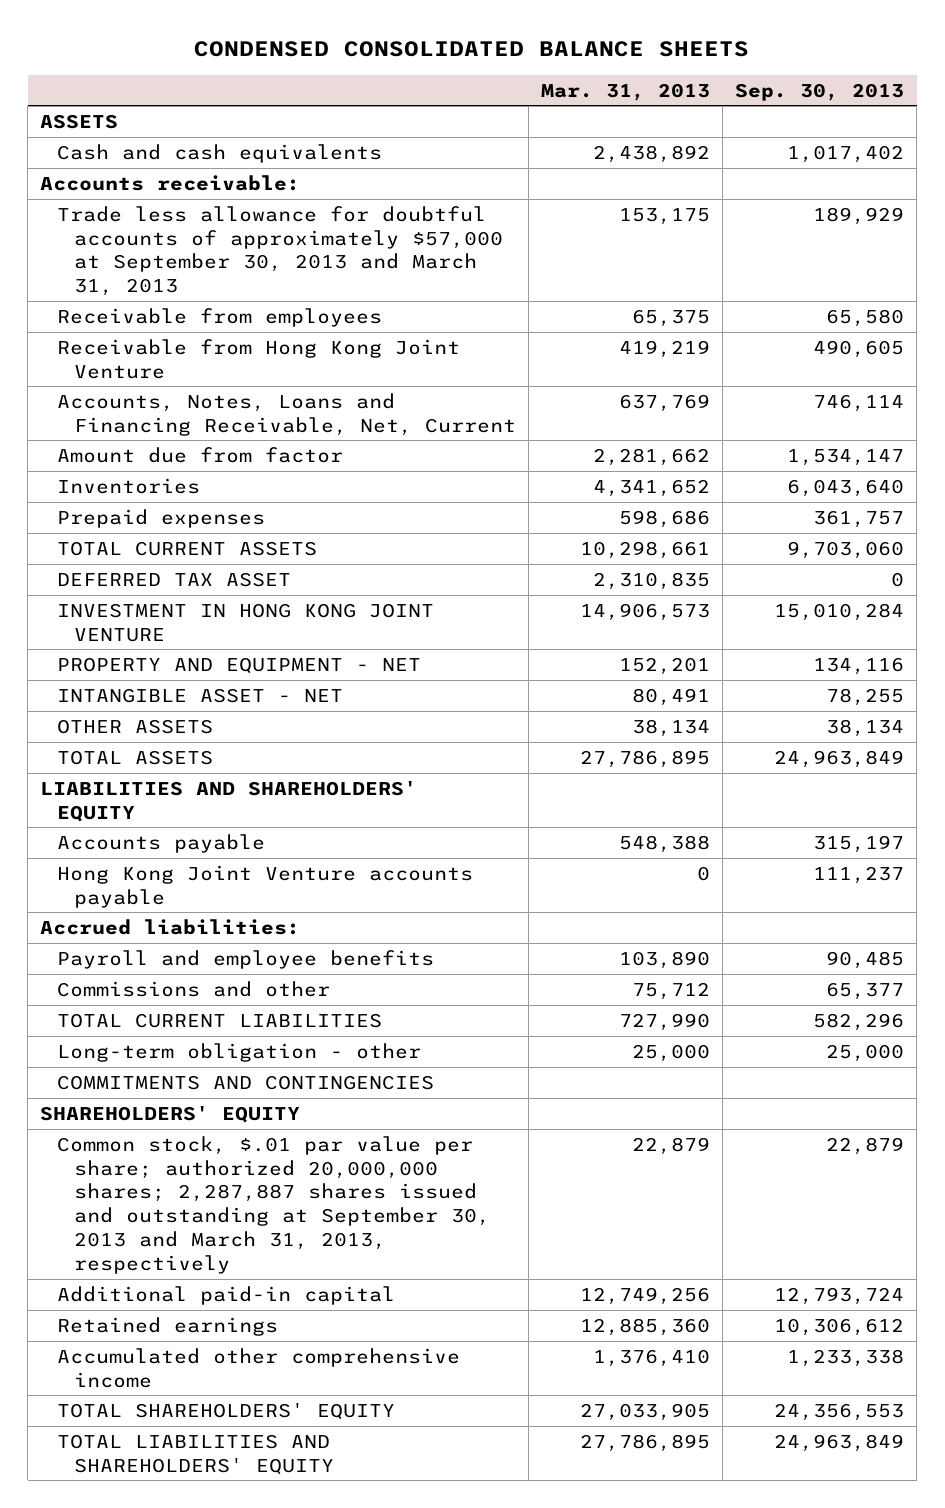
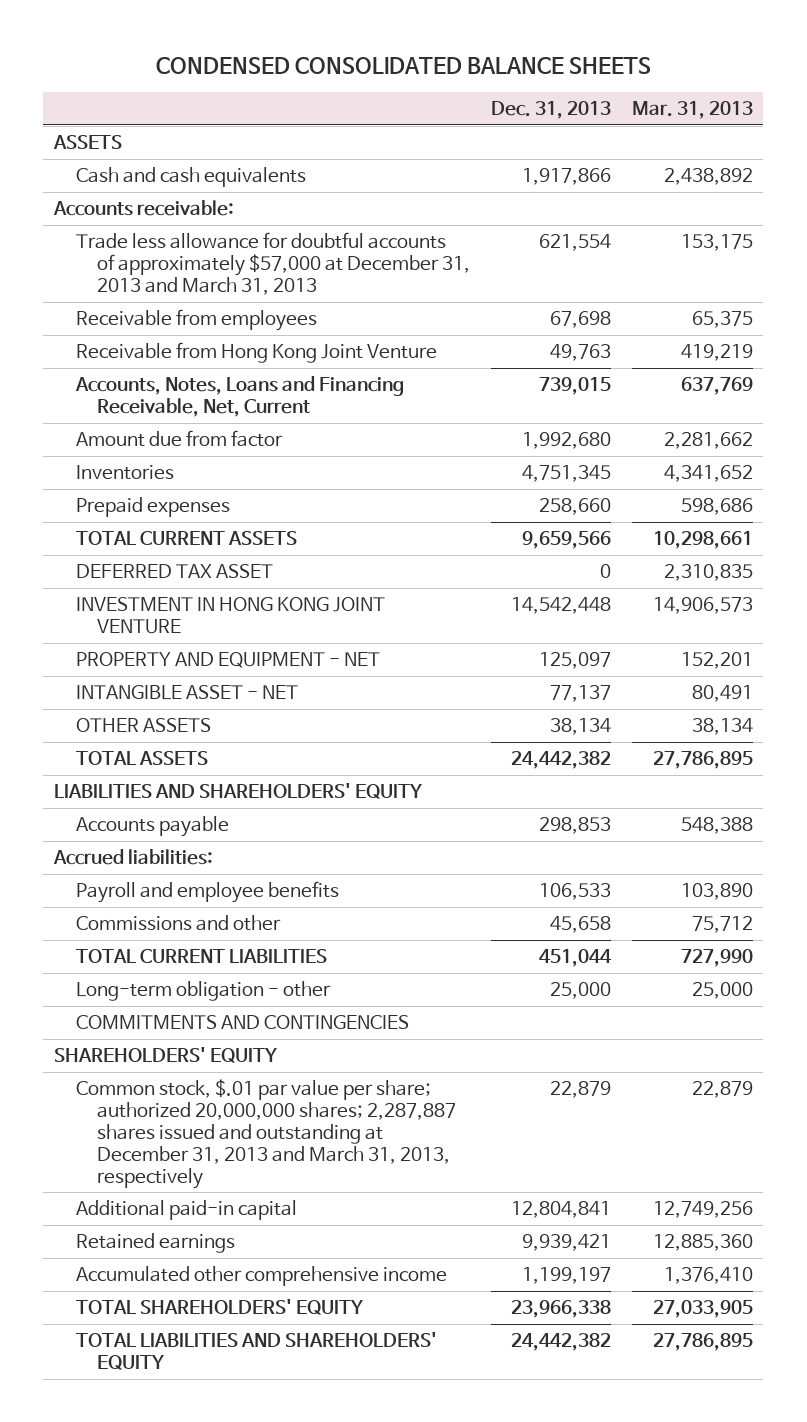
[735,82,905,101] Sep. 30, 2013 -> none
none -> [491,101,612,120] Dec. 31, 2013
[57,205,503,297] Trade less allowance for doubtful accounts of approximately $57,000 at September 30, 2013 and March 31, 2013 -> [75,232,471,296] Trade less allowance for doubtful accounts of approximately $57,000 at December 31, 2013 and March 31, 2013
[57,864,474,908] Hong Kong Joint Venture accounts payable -> none
[57,1135,490,1274] Common stock, $.01 par value per share; authorized 20,000,000 shares; 2,287,887 shares issued and outstanding at September 30, 2013 and March 31, 2013, respectively -> [75,1079,457,1189] Common stock, $.01 par value per share; authorized 20,000,000 shares; 2,287,887 shares issued and outstanding at December 31, 2013 and March 31, 2013, respectively

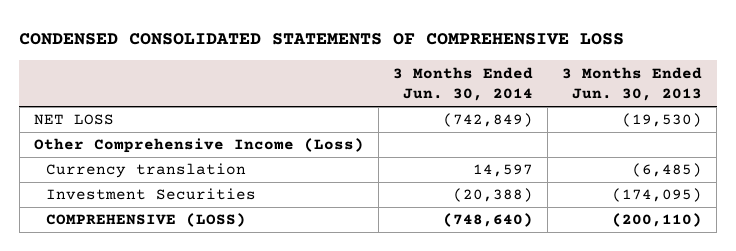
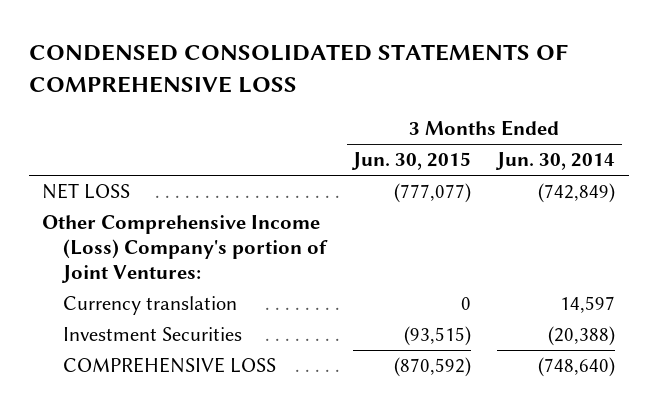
[562,66,703,102] 3 Months Ended Jun. 30, 2013 -> none
none -> [351,152,472,171] Jun. 30, 2015
[33,138,364,154] Other Comprehensive Income (Loss) -> [41,215,328,284] Other Comprehensive Income (Loss) Company's portion of Joint Ventures:
[46,213,247,228] COMPREHENSIVE (LOSS) -> [62,357,276,374] COMPREHENSIVE LOSS

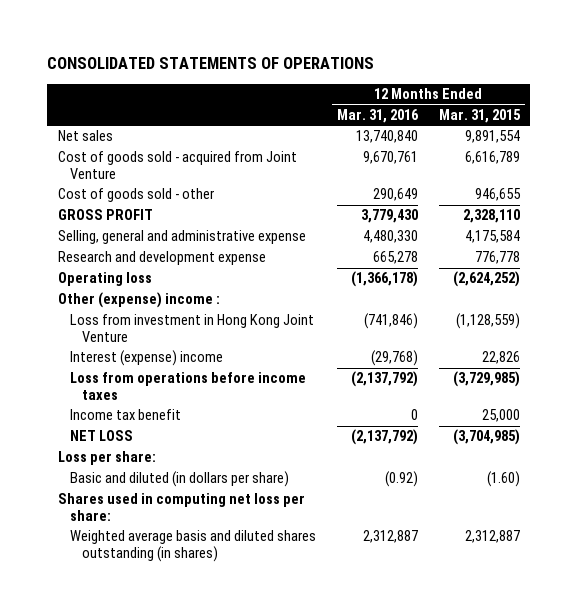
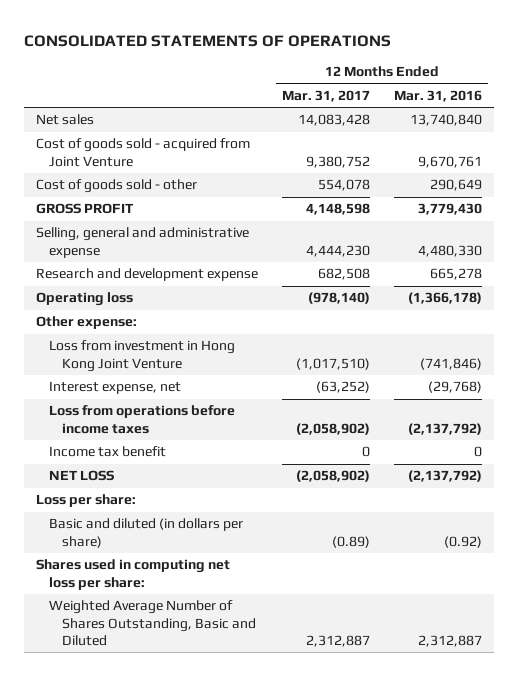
[438,109,521,124] Mar. 31, 2015 -> none
none -> [281,89,370,102] Mar. 31, 2017
[57,292,220,309] Other (expense) income : -> [35,316,137,330] Other expense:
[69,350,223,367] Interest (expense) income -> [48,381,181,395] Interest expense, net
[69,530,316,563] Weighted average basis and diluted shares outstanding (in shares) -> [48,600,257,646] Weighted Average Number of Shares Outstanding, Basic and Diluted

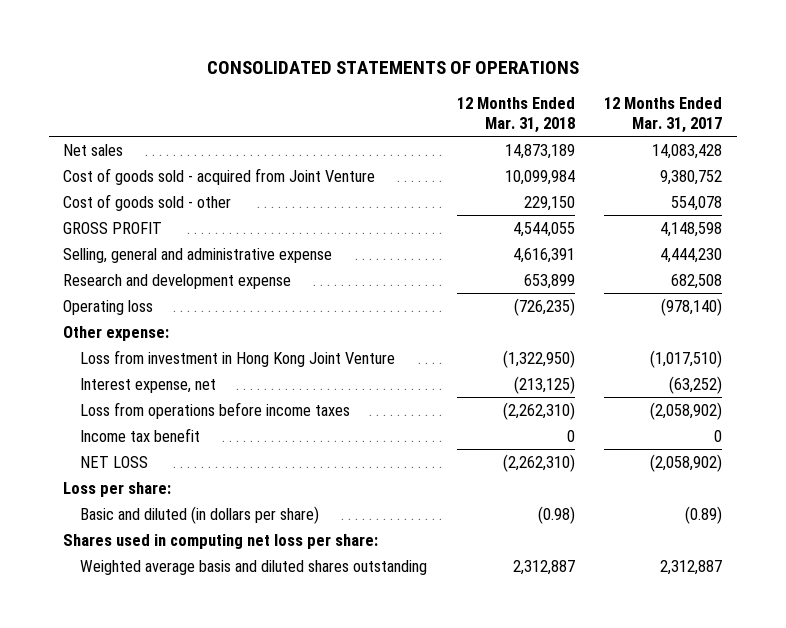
[393,89,482,102] Mar. 31, 2016 -> none
none -> [456,96,575,134] 12 Months Ended Mar. 31, 2018
[48,600,257,646] Weighted Average Number of Shares Outstanding, Basic and Diluted -> [79,559,427,575] Weighted average basis and diluted shares outstanding

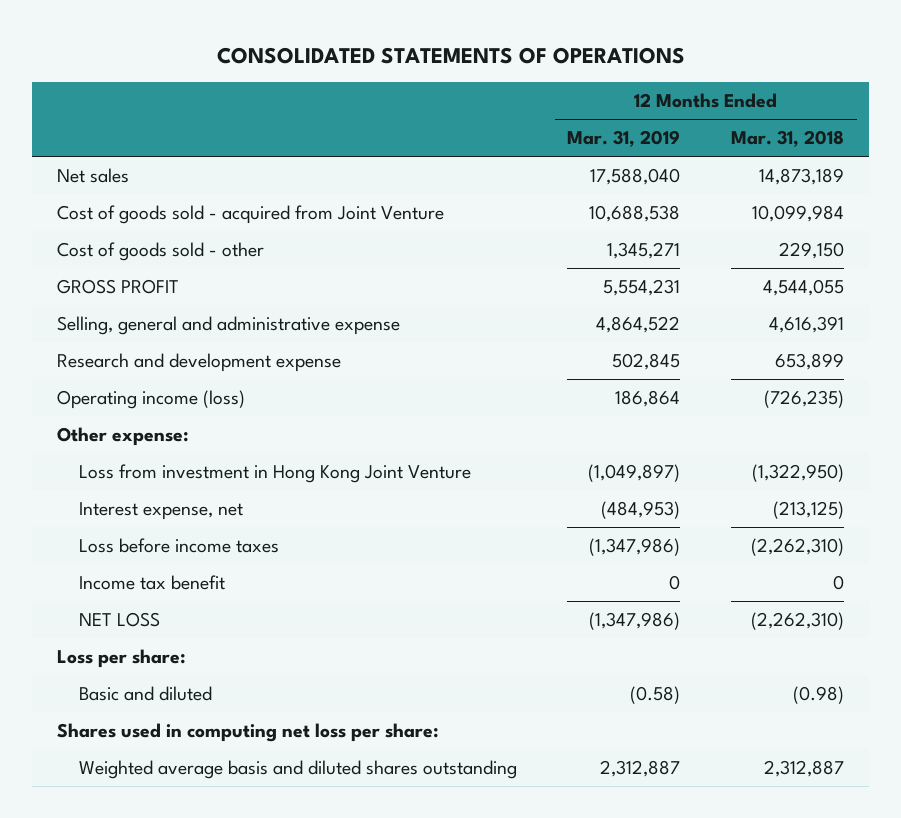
[604,96,723,134] 12 Months Ended Mar. 31, 2017 -> none
none -> [567,130,681,148] Mar. 31, 2019
[63,299,154,315] Operating loss -> [57,389,246,409] Operating income (loss)
[79,401,350,419] Loss from operations before income taxes -> [78,537,279,553] Loss before income taxes
[79,505,319,524] Basic and diluted (in dollars per share) -> [78,685,212,701] Basic and diluted

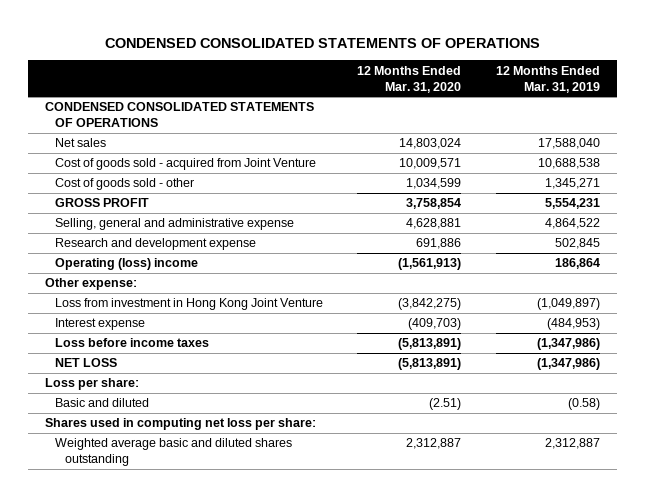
[216,46,685,64] CONSOLIDATED STATEMENTS OF OPERATIONS -> [104,37,540,48] CONDENSED CONSOLIDATED STATEMENTS OF OPERATIONS
[731,130,845,148] Mar. 31, 2018 -> none
none -> [357,65,462,93] 12 Months Ended Mar. 31, 2020
none -> [45,102,315,128] CONDENSED CONSOLIDATED STATEMENTS OF OPERATIONS
[57,389,246,409] Operating income (loss) -> [55,258,199,271] Operating (loss) income
[78,501,243,520] Interest expense, net -> [55,318,146,331] Interest expense
[78,574,225,590] Income tax benefit -> none
[78,759,517,779] Weighted average basis and diluted shares outstanding -> [55,438,293,467] Weighted average basic and diluted shares outstanding

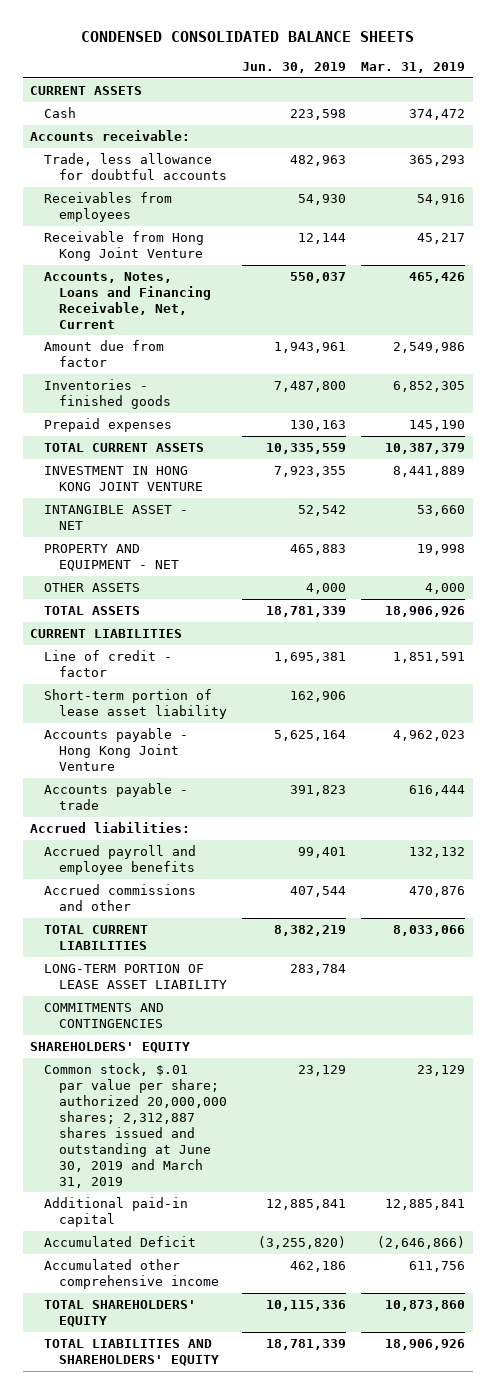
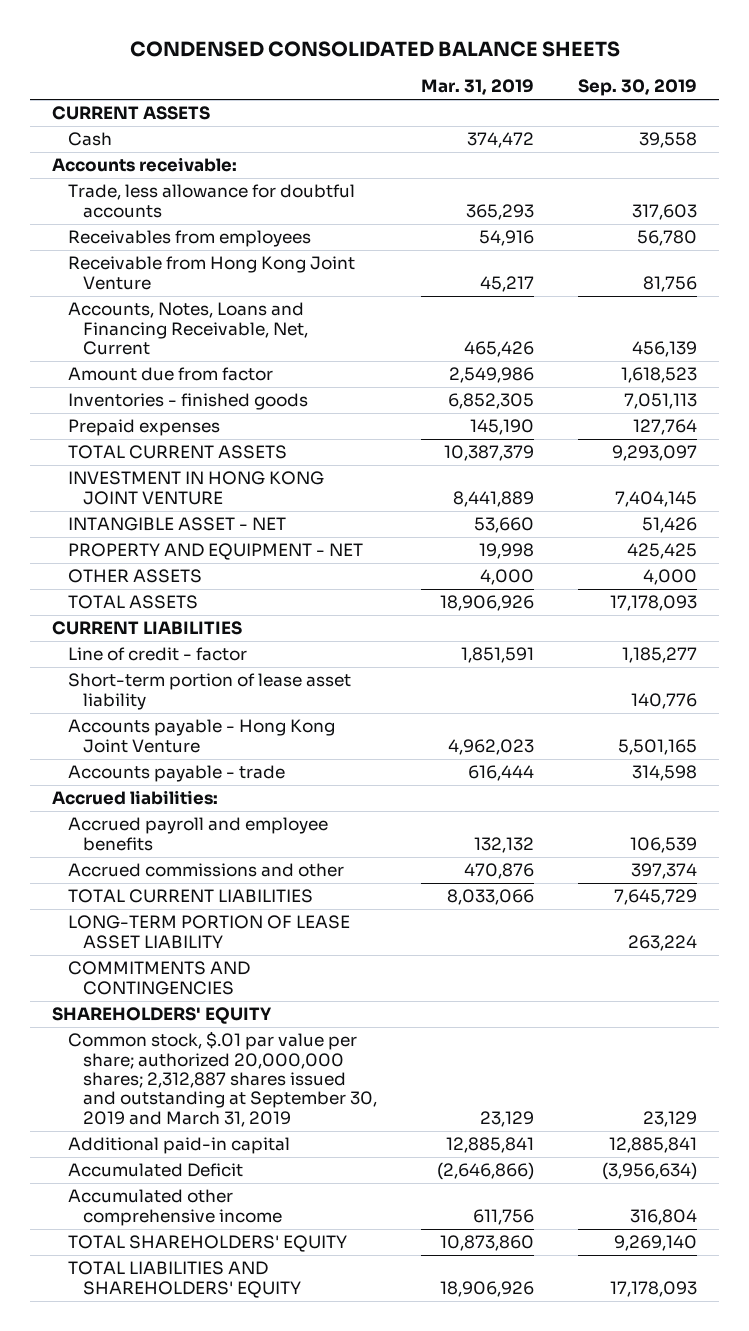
[241,62,346,74] Jun. 30, 2019 -> none
none -> [578,78,698,96] Sep. 30, 2019
[44,1063,227,1188] Common stock, $.01 par value per share; authorized 20,000,000 shares; 2,312,887 shares issued and outstanding at June 30, 2019 and March 31, 2019 -> [67,1031,378,1127] Common stock, $.01 par value per share; authorized 20,000,000 shares; 2,312,887 shares issued and outstanding at September 30, 2019 and March 31, 2019

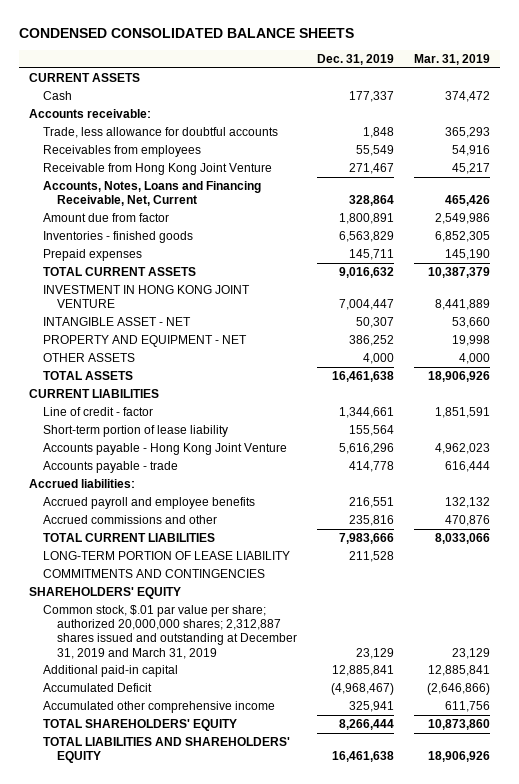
[578,78,698,96] Sep. 30, 2019 -> none
none -> [317,53,395,65] Dec. 31, 2019
[67,673,351,710] Short-term portion of lease asset liability -> [42,425,228,438] Short-term portion of lease liability
[67,915,350,949] LONG-TERM PORTION OF LEASE ASSET LIABILITY -> [42,551,290,561] LONG-TERM PORTION OF LEASE LIABILITY
[67,1031,378,1127] Common stock, $.01 par value per share; authorized 20,000,000 shares; 2,312,887 shares issued and outstanding at September 30, 2019 and March 31, 2019 -> [42,605,298,659] Common stock, $.01 par value per share; authorized 20,000,000 shares; 2,312,887 shares issued and outstanding at December 31, 2019 and March 31, 2019

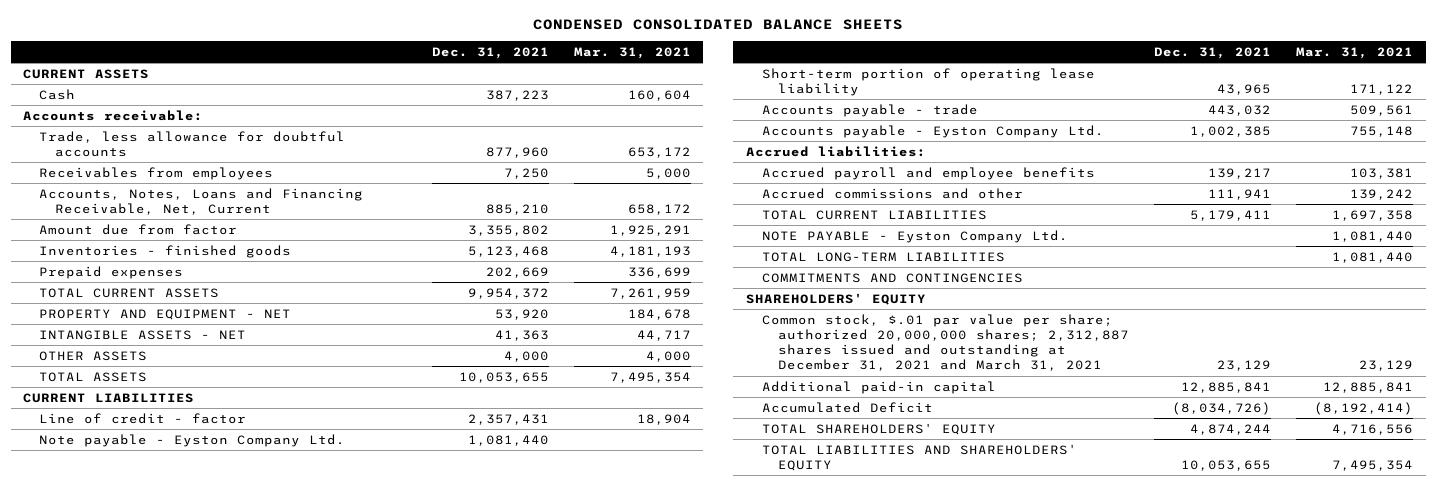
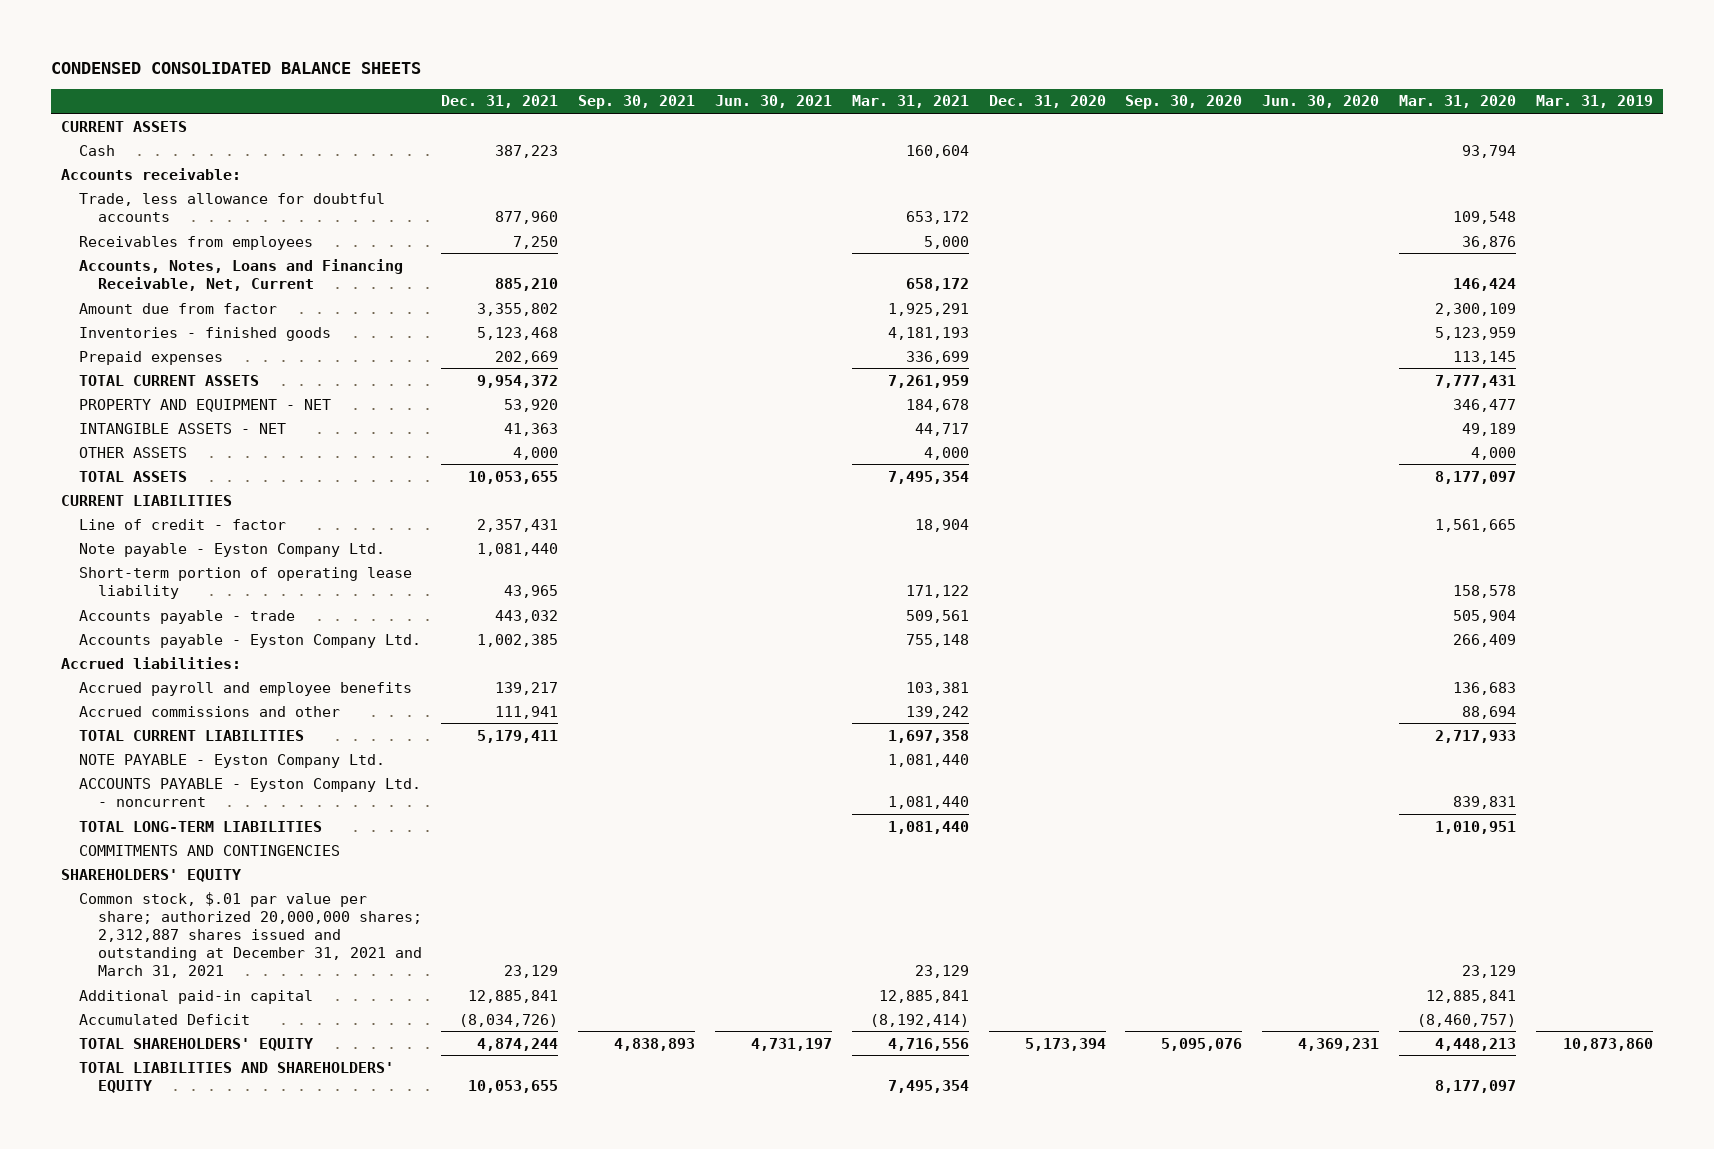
none -> [578,95,696,110] Sep. 30, 2021
none -> [715,95,833,109] Jun. 30, 2021
none -> [988,95,1106,109] Dec. 31, 2020
none -> [1125,95,1243,110] Sep. 30, 2020
none -> [1262,95,1380,109] Jun. 30, 2020
none -> [1399,95,1517,109] Mar. 31, 2020
none -> [1535,95,1653,109] Mar. 31, 2019
none -> [79,777,422,807] ACCOUNTS PAYABLE - Eyston Company Ltd. - noncurrent

